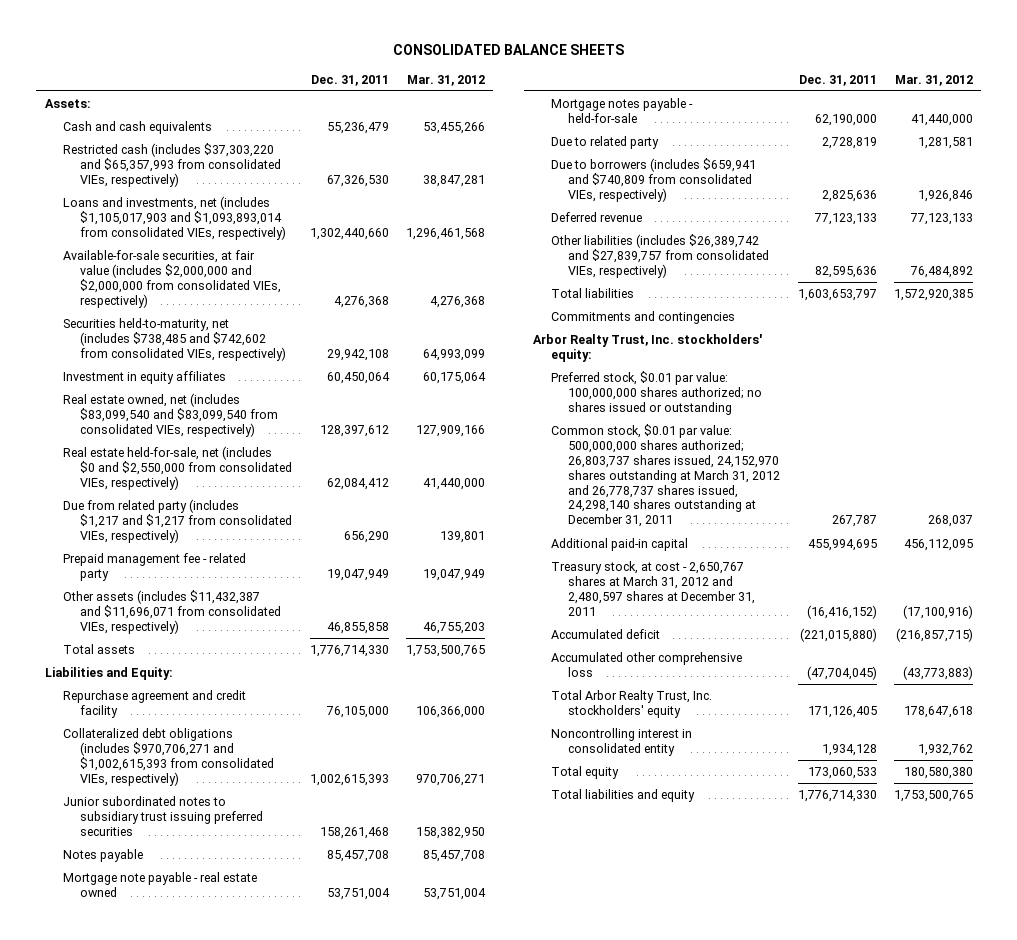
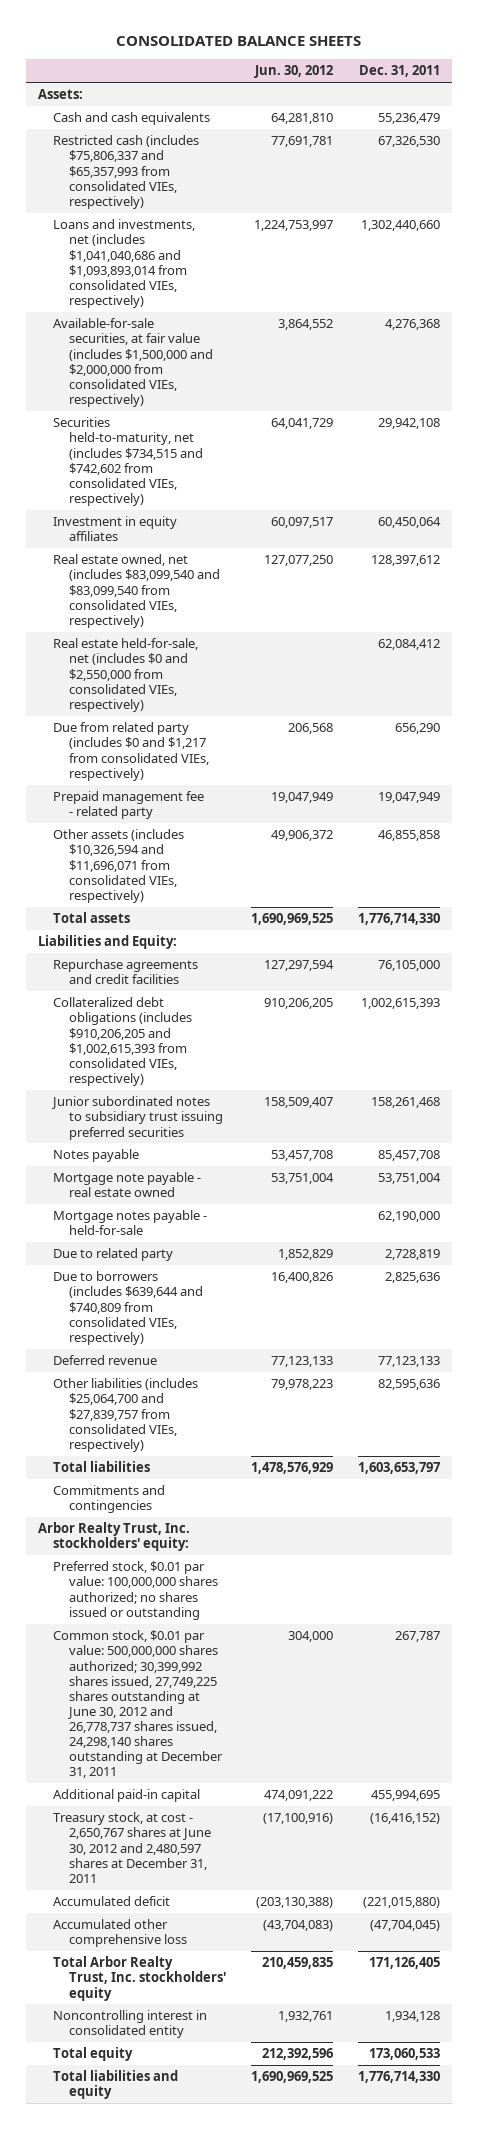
[406,74,485,86] Mar. 31, 2012 -> none
none -> [253,65,333,79] Jun. 30, 2012
[62,143,282,187] Restricted cash (includes $37,303,220 and $65,357,993 from consolidated VIEs, respectively) -> [53,135,200,209] Restricted cash (includes $75,806,337 and $65,357,993 from consolidated VIEs, respectively)
[62,196,287,240] Loans and investments, net (includes $1,105,017,903 and $1,093,893,014 from consolidated VIEs, respectively) -> [53,219,196,308] Loans and investments, net (includes $1,041,040,686 and $1,093,893,014 from consolidated VIEs, respectively)
[62,250,282,308] Available-for-sale securities, at fair value (includes $2,000,000 and $2,000,000 from consolidated VIEs, respectively) -> [53,318,213,407] Available-for-sale securities, at fair value (includes $1,500,000 and $2,000,000 from consolidated VIEs, respectively)
[62,318,287,361] Securities held-to-maturity, net (includes $738,485 and $742,602 from consolidated VIEs, respectively) -> [53,417,203,506] Securities held-to-maturity, net (includes $734,515 and $742,602 from consolidated VIEs, respectively)
[62,499,293,543] Due from related party (includes $1,217 and $1,217 from consolidated VIEs, respectively) -> [53,722,209,781] Due from related party (includes $0 and $1,217 from consolidated VIEs, respectively)
[62,590,282,634] Other assets (includes $11,432,387 and $11,696,071 from consolidated VIEs, respectively) -> [53,829,185,903] Other assets (includes $10,326,594 and $11,696,071 from consolidated VIEs, respectively)
[62,690,246,718] Repurchase agreement and credit facility -> [53,959,199,985] Repurchase agreements and credit facilities
[62,728,275,786] Collateralized debt obligations (includes $970,706,271 and $1,002,615,393 from consolidated VIEs, respectively) -> [53,997,192,1086] Collateralized debt obligations (includes $910,206,205 and $1,002,615,393 from consolidated VIEs, respectively)
[550,158,756,202] Due to borrowers (includes $659,941 and $740,809 from consolidated VIEs, respectively) -> [53,1271,203,1345] Due to borrowers (includes $639,644 and $740,809 from consolidated VIEs, respectively)
[550,234,770,278] Other liabilities (includes $26,389,742 and $27,839,757 from consolidated VIEs, respectively) -> [53,1378,199,1452] Other liabilities (includes $25,064,700 and $27,839,757 from consolidated VIEs, respectively)
[550,424,781,528] Common stock, $0.01 par value: 500,000,000 shares authorized; 26,803,737 shares issued, 24,152,970 shares outstanding at March 31, 2012 and 26,778,737 shares issued, 24,298,140 shares outstanding at December 31, 2011 -> [53,1630,223,1779] Common stock, $0.01 par value: 500,000,000 shares authorized; 30,399,992 shares issued, 27,749,225 shares outstanding at June 30, 2012 and 26,778,737 shares issued, 24,298,140 shares outstanding at December 31, 2011
[550,561,756,616] Treasury stock, at cost - 2,650,767 shares at March 31, 2012 and 2,480,597 shares at December 31, 2011 -> [53,1812,211,1883] Treasury stock, at cost - 2,650,767 shares at June 30, 2012 and 2,480,597 shares at December 31, 2011

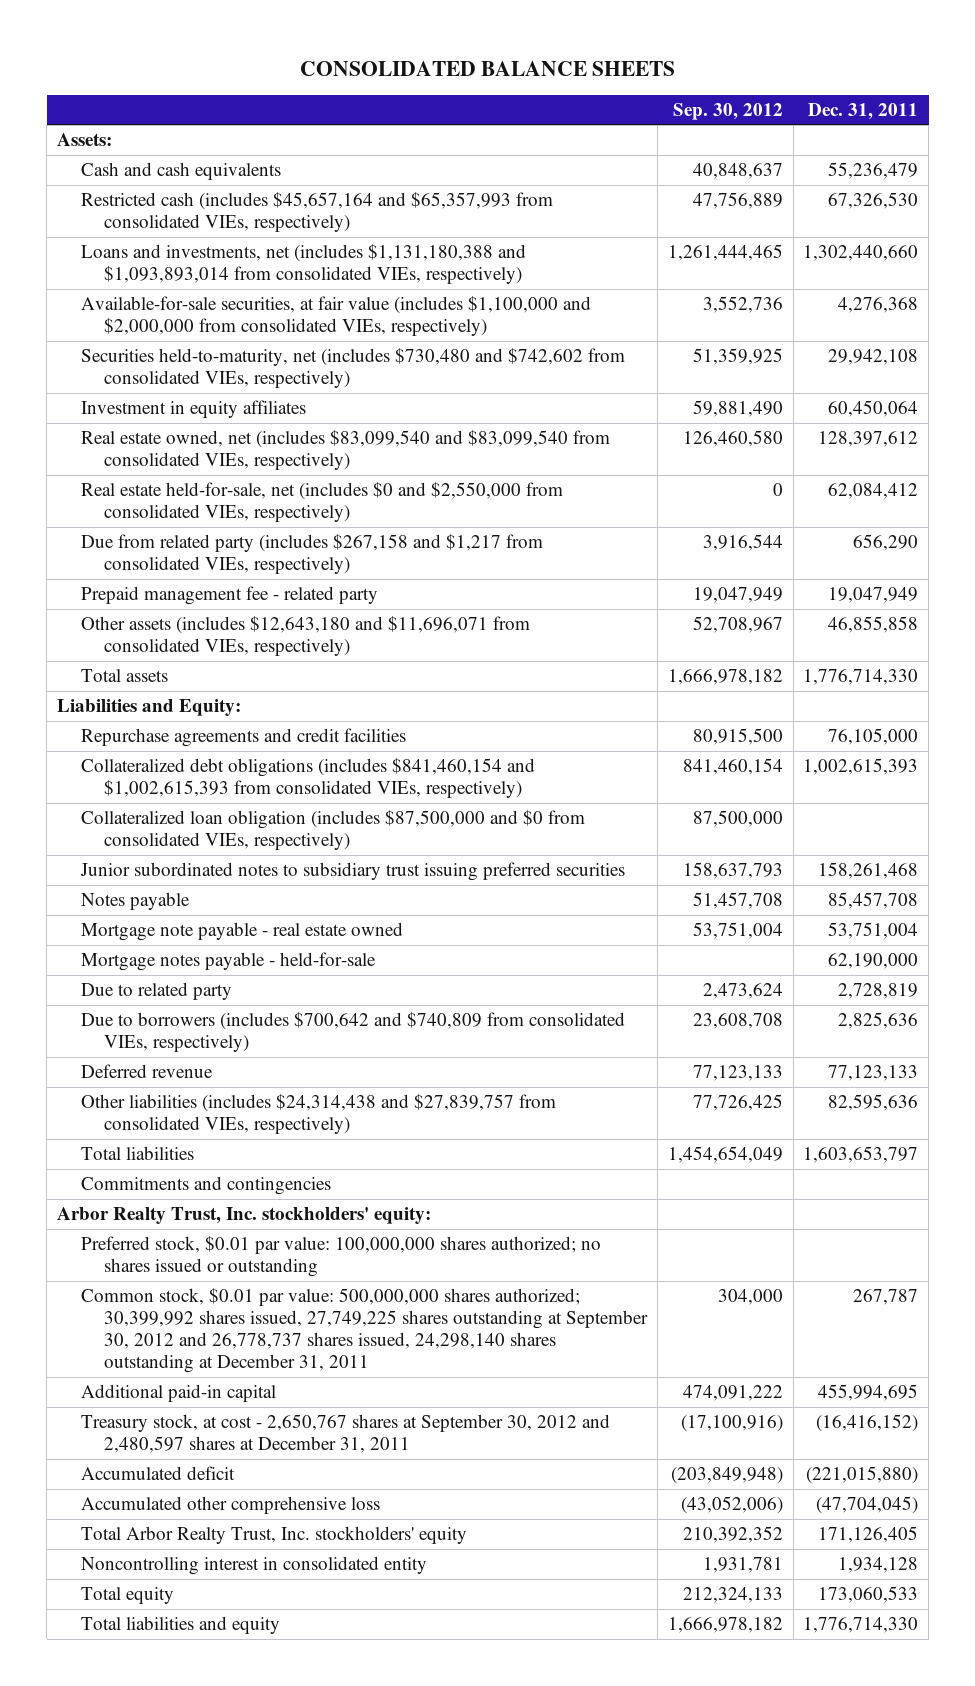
[253,65,333,79] Jun. 30, 2012 -> none
none -> [672,102,783,120] Sep. 30, 2012
[53,135,200,209] Restricted cash (includes $75,806,337 and $65,357,993 from consolidated VIEs, respectively) -> [80,192,553,233] Restricted cash (includes $45,657,164 and $65,357,993 from consolidated VIEs, respectively)
[53,219,196,308] Loans and investments, net (includes $1,041,040,686 and $1,093,893,014 from consolidated VIEs, respectively) -> [80,244,526,285] Loans and investments, net (includes $1,131,180,388 and $1,093,893,014 from consolidated VIEs, respectively)
[53,318,213,407] Available-for-sale securities, at fair value (includes $1,500,000 and $2,000,000 from consolidated VIEs, respectively) -> [80,296,591,337] Available-for-sale securities, at fair value (includes $1,100,000 and $2,000,000 from consolidated VIEs, respectively)
[53,417,203,506] Securities held-to-maturity, net (includes $734,515 and $742,602 from consolidated VIEs, respectively) -> [80,348,625,389] Securities held-to-maturity, net (includes $730,480 and $742,602 from consolidated VIEs, respectively)
[53,722,209,781] Due from related party (includes $0 and $1,217 from consolidated VIEs, respectively) -> [80,534,543,575] Due from related party (includes $267,158 and $1,217 from consolidated VIEs, respectively)
[53,829,185,903] Other assets (includes $10,326,594 and $11,696,071 from consolidated VIEs, respectively) -> [80,616,530,657] Other assets (includes $12,643,180 and $11,696,071 from consolidated VIEs, respectively)
[53,997,192,1086] Collateralized debt obligations (includes $910,206,205 and $1,002,615,393 from consolidated VIEs, respectively) -> [80,758,535,799] Collateralized debt obligations (includes $841,460,154 and $1,002,615,393 from consolidated VIEs, respectively)
none -> [80,810,585,851] Collateralized loan obligation (includes $87,500,000 and $0 from consolidated VIEs, respectively)
[53,1271,203,1345] Due to borrowers (includes $639,644 and $740,809 from consolidated VIEs, respectively) -> [80,1012,625,1053] Due to borrowers (includes $700,642 and $740,809 from consolidated VIEs, respectively)
[53,1378,199,1452] Other liabilities (includes $25,064,700 and $27,839,757 from consolidated VIEs, respectively) -> [80,1094,556,1135] Other liabilities (includes $24,314,438 and $27,839,757 from consolidated VIEs, respectively)
[53,1630,223,1779] Common stock, $0.01 par value: 500,000,000 shares authorized; 30,399,992 shares issued, 27,749,225 shares outstanding at June 30, 2012 and 26,778,737 shares issued, 24,298,140 shares outstanding at December 31, 2011 -> [80,1288,649,1374] Common stock, $0.01 par value: 500,000,000 shares authorized; 30,399,992 shares issued, 27,749,225 shares outstanding at September 30, 2012 and 26,778,737 shares issued, 24,298,140 shares outstanding at December 31, 2011
[53,1812,211,1883] Treasury stock, at cost - 2,650,767 shares at June 30, 2012 and 2,480,597 shares at December 31, 2011 -> [80,1414,610,1454] Treasury stock, at cost - 2,650,767 shares at September 30, 2012 and 2,480,597 shares at December 31, 2011

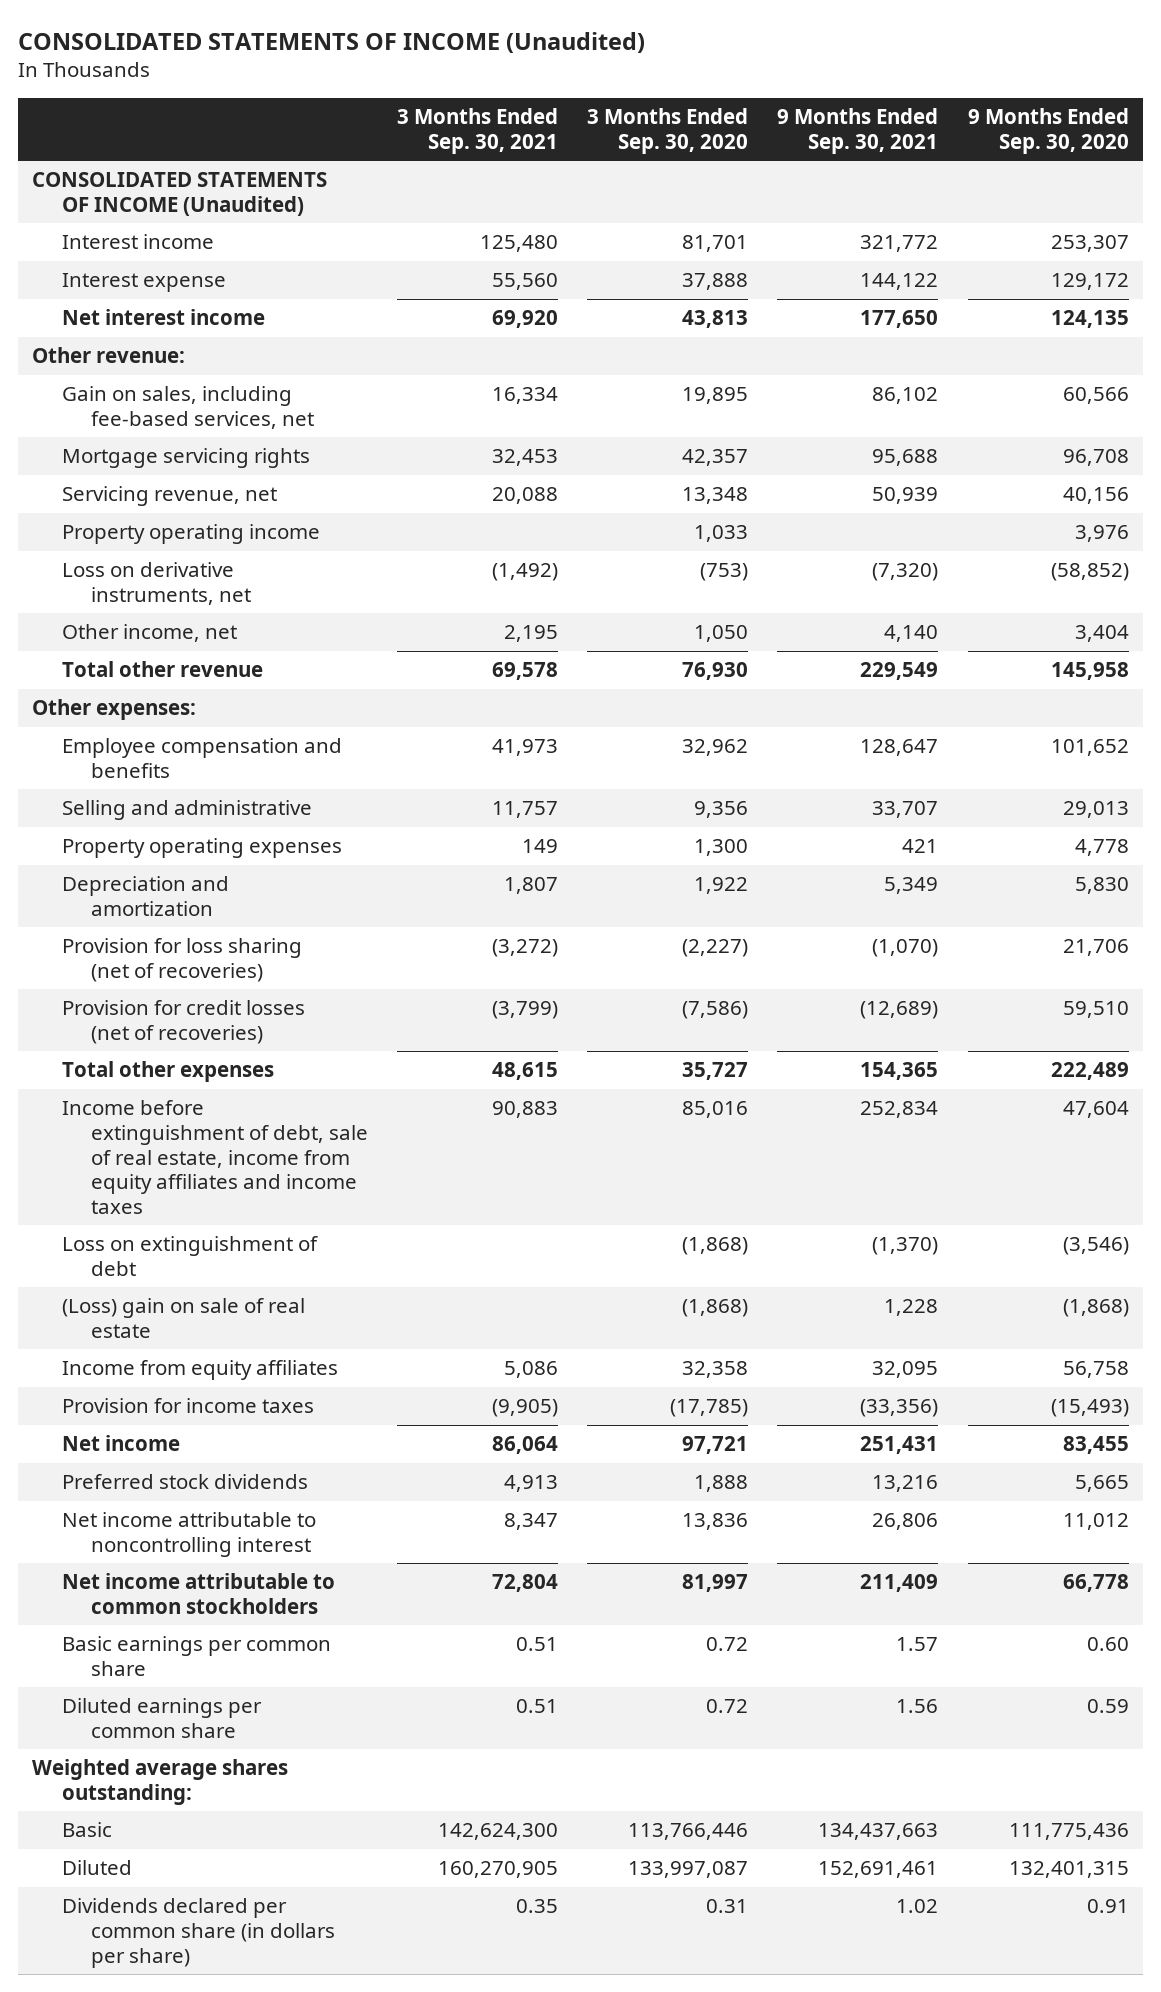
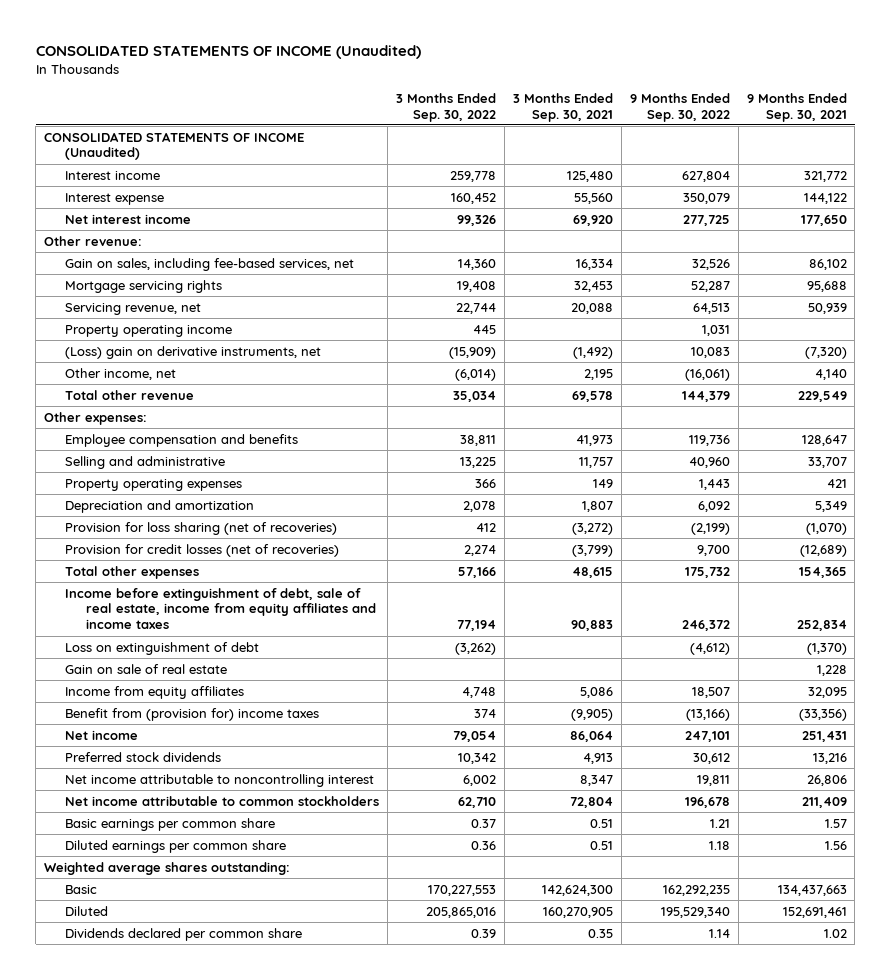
[587,108,749,154] 3 Months Ended Sep. 30, 2020 -> none
[967,108,1129,154] 9 Months Ended Sep. 30, 2020 -> none
none -> [395,92,496,122] 3 Months Ended Sep. 30, 2022
none -> [629,92,730,122] 9 Months Ended Sep. 30, 2022
[61,562,252,605] Loss on derivative instruments, net -> [65,345,322,359] (Loss) gain on derivative instruments, net
[61,1298,305,1338] (Loss) gain on sale of real estate -> [65,663,228,674] Gain on sale of real estate
[61,1398,314,1414] Provision for income taxes -> [65,707,320,721] Benefit from (provision for) income taxes
[61,1898,336,1968] Dividends declared per common share (in dollars per share) -> [65,927,303,941] Dividends declared per common share

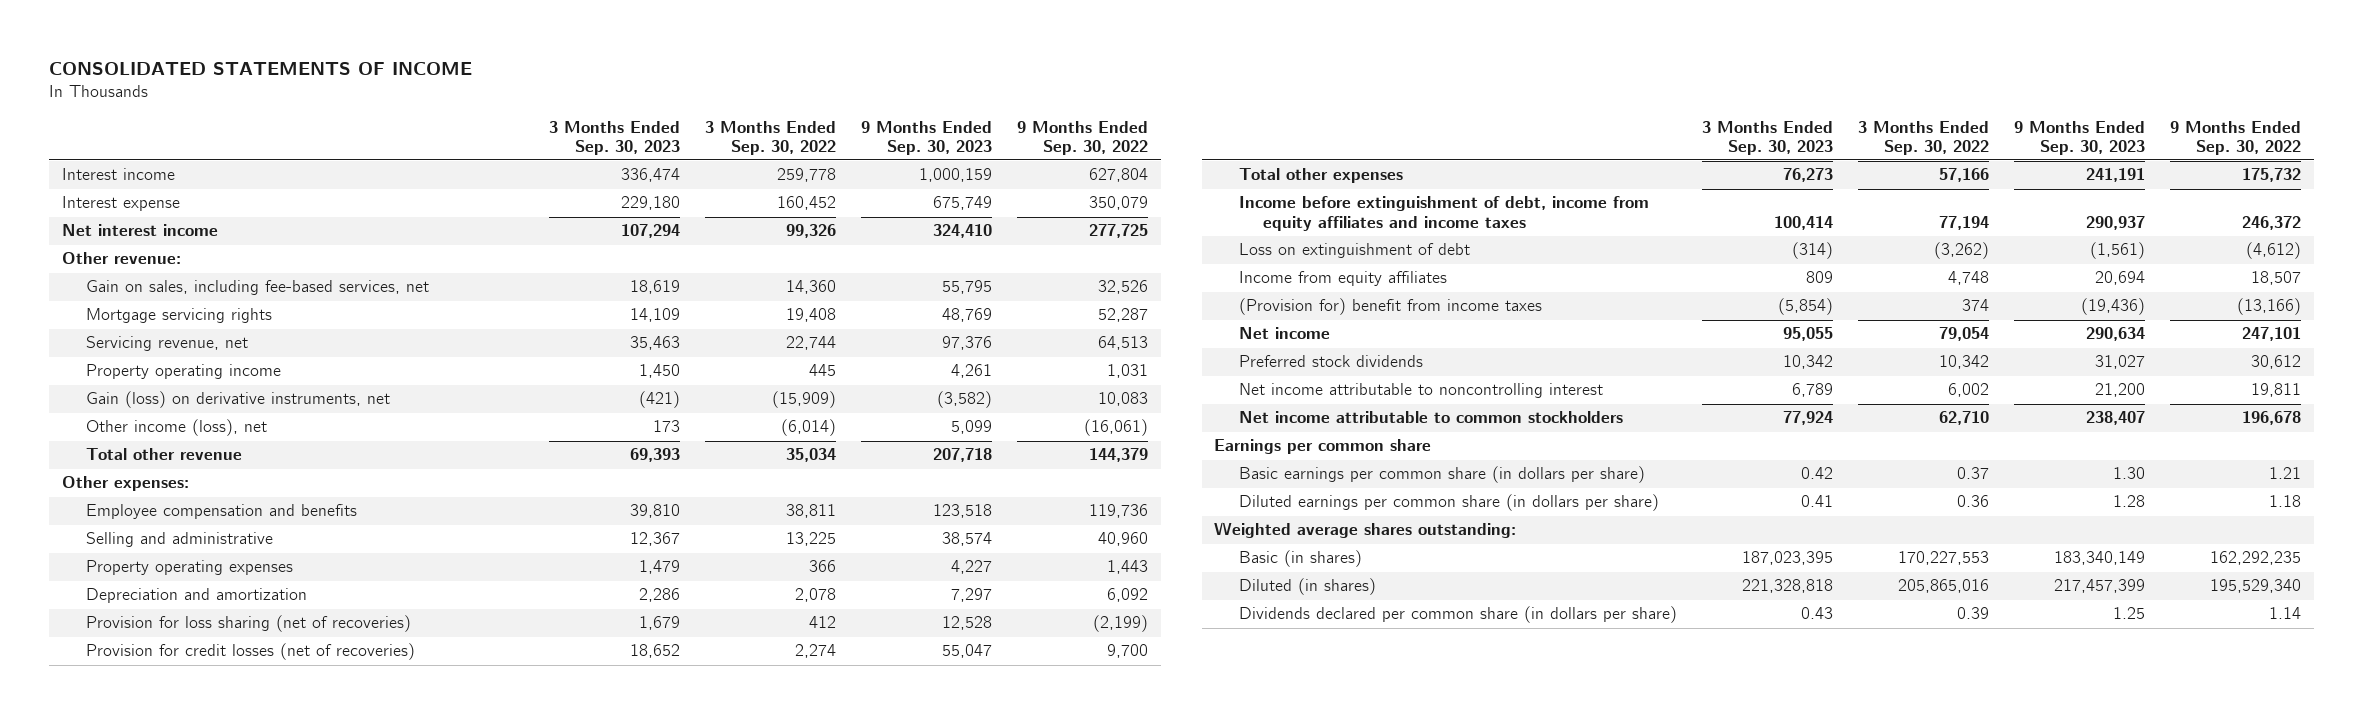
[35,45,421,60] CONSOLIDATED STATEMENTS OF INCOME (Unaudited) -> [49,61,473,75] CONSOLIDATED STATEMENTS OF INCOME
[512,92,613,122] 3 Months Ended Sep. 30, 2021 -> none
[746,92,847,122] 9 Months Ended Sep. 30, 2021 -> none
none -> [548,120,680,155] 3 Months Ended Sep. 30, 2023
none -> [861,120,993,155] 9 Months Ended Sep. 30, 2023
[44,131,305,161] CONSOLIDATED STATEMENTS OF INCOME (Unaudited) -> none
[65,345,322,359] (Loss) gain on derivative instruments, net -> [85,391,390,409] Gain (loss) on derivative instruments, net
[65,367,177,380] Other income, net -> [85,419,267,437] Other income (loss), net
[65,587,377,630] Income before extinguishment of debt, sale of real estate, income from equity affiliates and income taxes -> [1238,196,1649,231] Income before extinguishment of debt, income from equity affiliates and income taxes
[65,663,228,674] Gain on sale of real estate -> none
[65,707,320,721] Benefit from (provision for) income taxes -> [1238,298,1542,316] (Provision for) benefit from income taxes
none -> [1214,439,1432,455] Earnings per common share
[65,817,276,831] Basic earnings per common share -> [1238,466,1645,484] Basic earnings per common share (in dollars per share)
[65,839,287,853] Diluted earnings per common share -> [1238,494,1659,512] Diluted earnings per common share (in dollars per share)
[65,884,98,894] Basic -> [1238,550,1362,568] Basic (in shares)
[65,905,109,916] Diluted -> [1238,578,1376,596] Diluted (in shares)
[65,927,303,941] Dividends declared per common share -> [1238,606,1677,624] Dividends declared per common share (in dollars per share)

